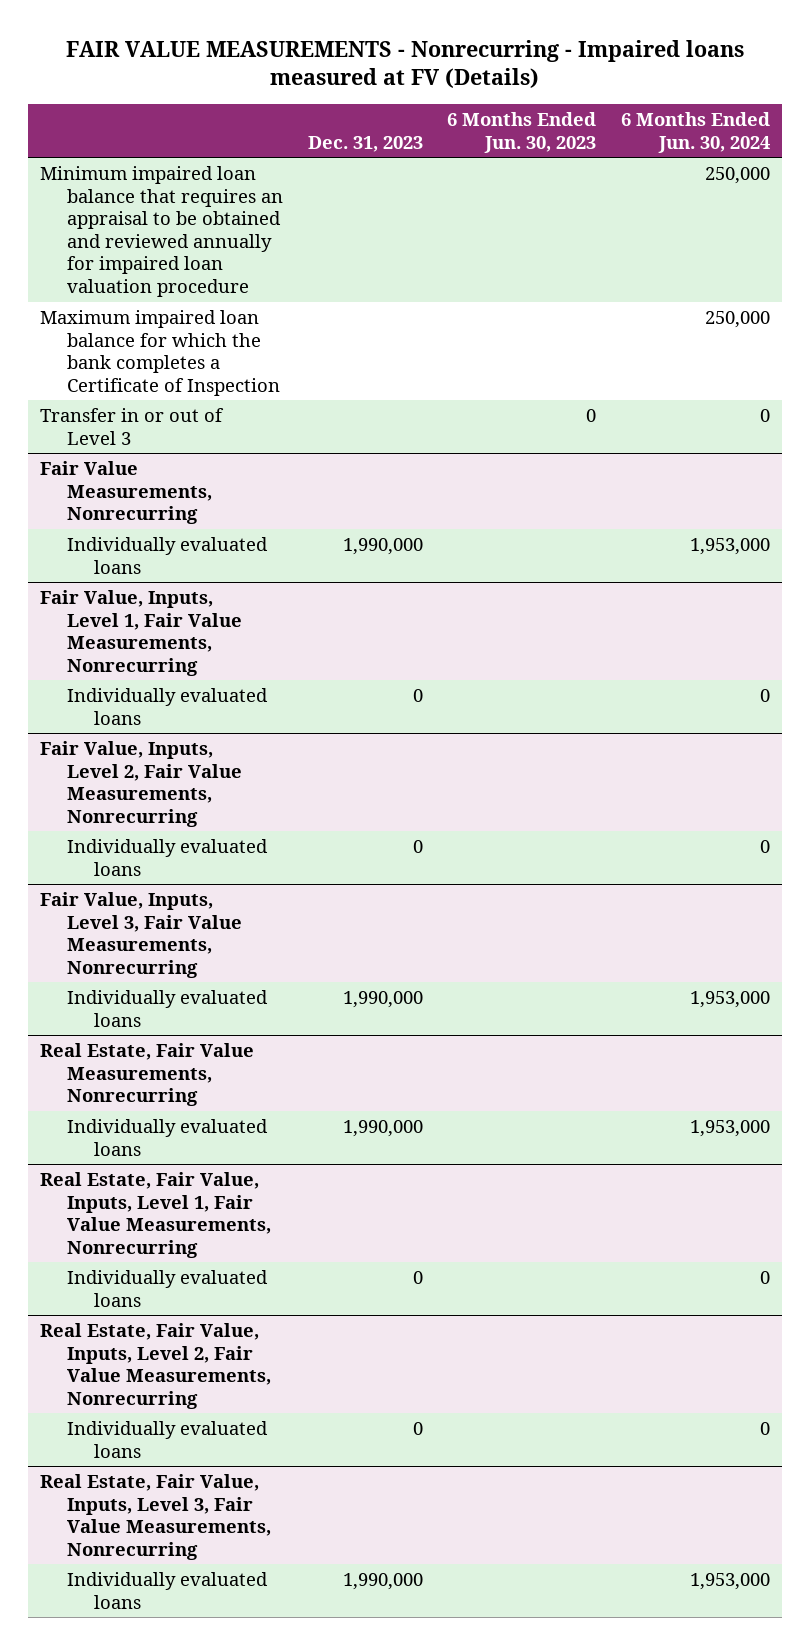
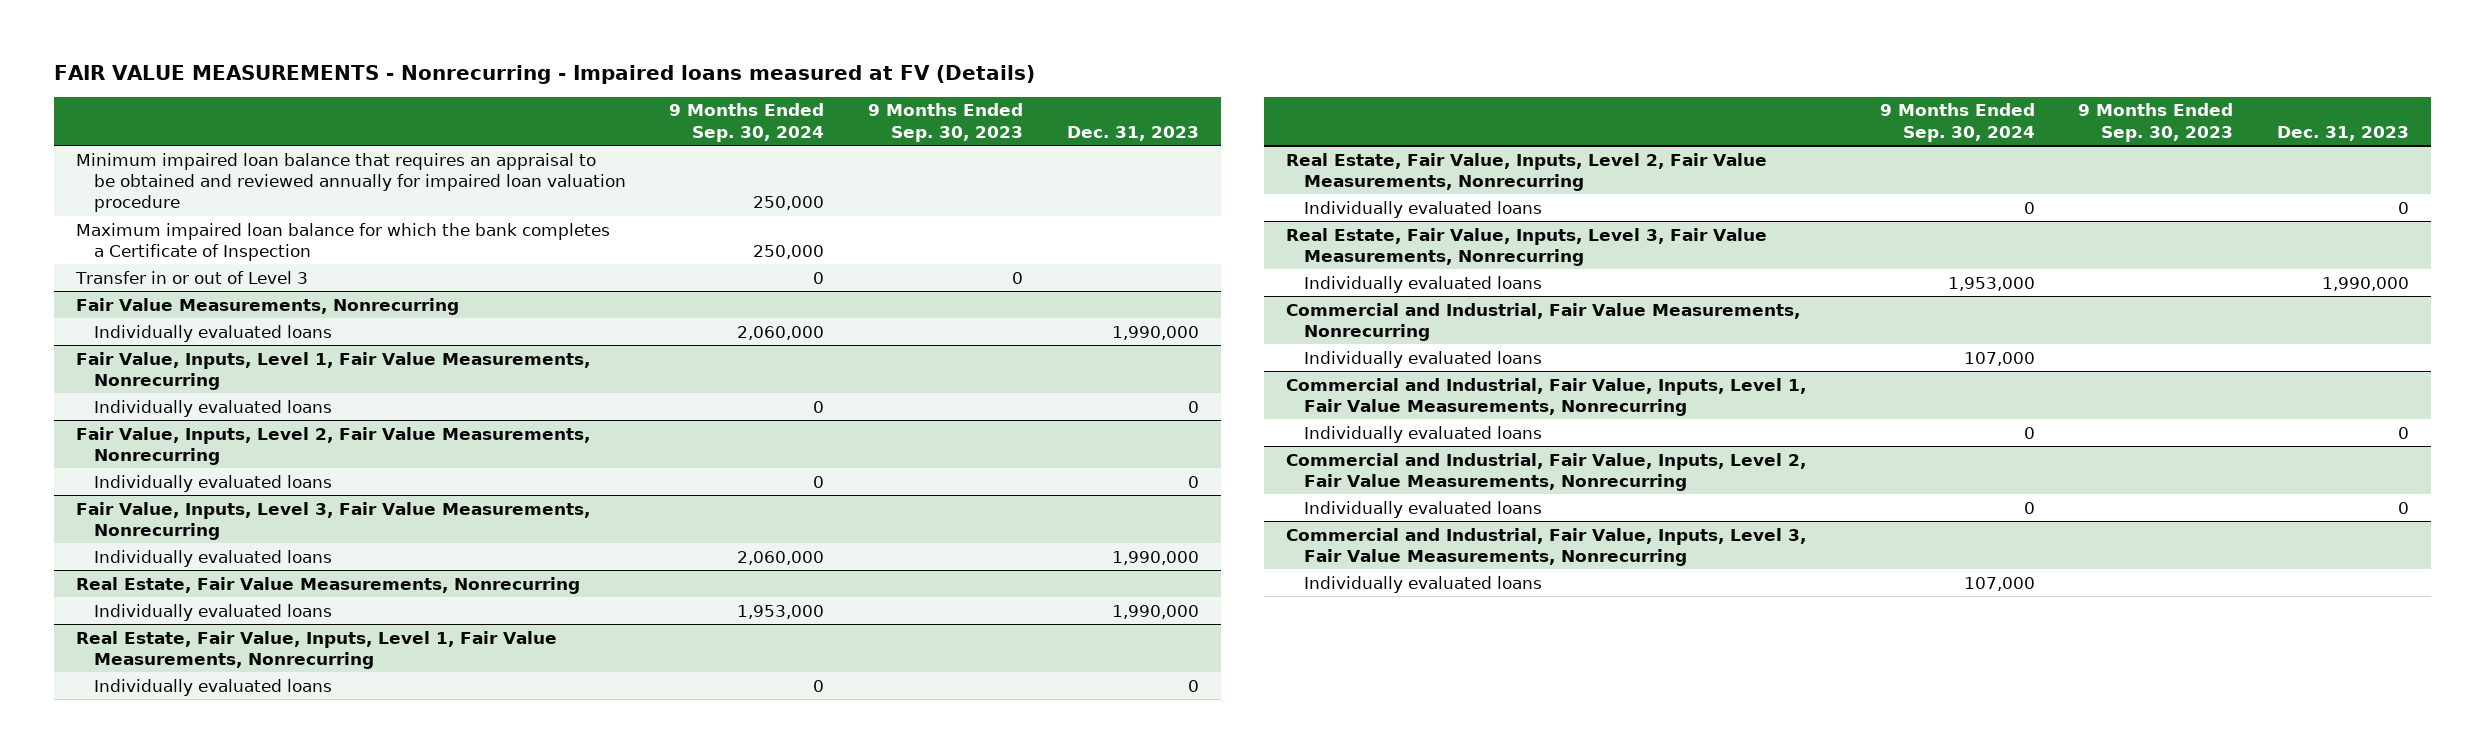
[447,112,597,153] 6 Months Ended Jun. 30, 2023 -> none
[620,112,770,153] 6 Months Ended Jun. 30, 2024 -> none
none -> [669,103,825,142] 9 Months Ended Sep. 30, 2024
none -> [868,103,1024,142] 9 Months Ended Sep. 30, 2023
none -> [1285,302,1800,341] Commercial and Industrial, Fair Value Measurements, Nonrecurring
none -> [1303,350,1542,368] Individually evaluated loans
none -> [1285,377,1806,416] Commercial and Industrial, Fair Value, Inputs, Level 1, Fair Value Measurements, Nonrecurring
none -> [1303,425,1542,443] Individually evaluated loans
none -> [1285,452,1806,491] Commercial and Industrial, Fair Value, Inputs, Level 2, Fair Value Measurements, Nonrecurring
none -> [1303,500,1542,518] Individually evaluated loans
none -> [1285,527,1806,566] Commercial and Industrial, Fair Value, Inputs, Level 3, Fair Value Measurements, Nonrecurring
none -> [1303,575,1542,593] Individually evaluated loans

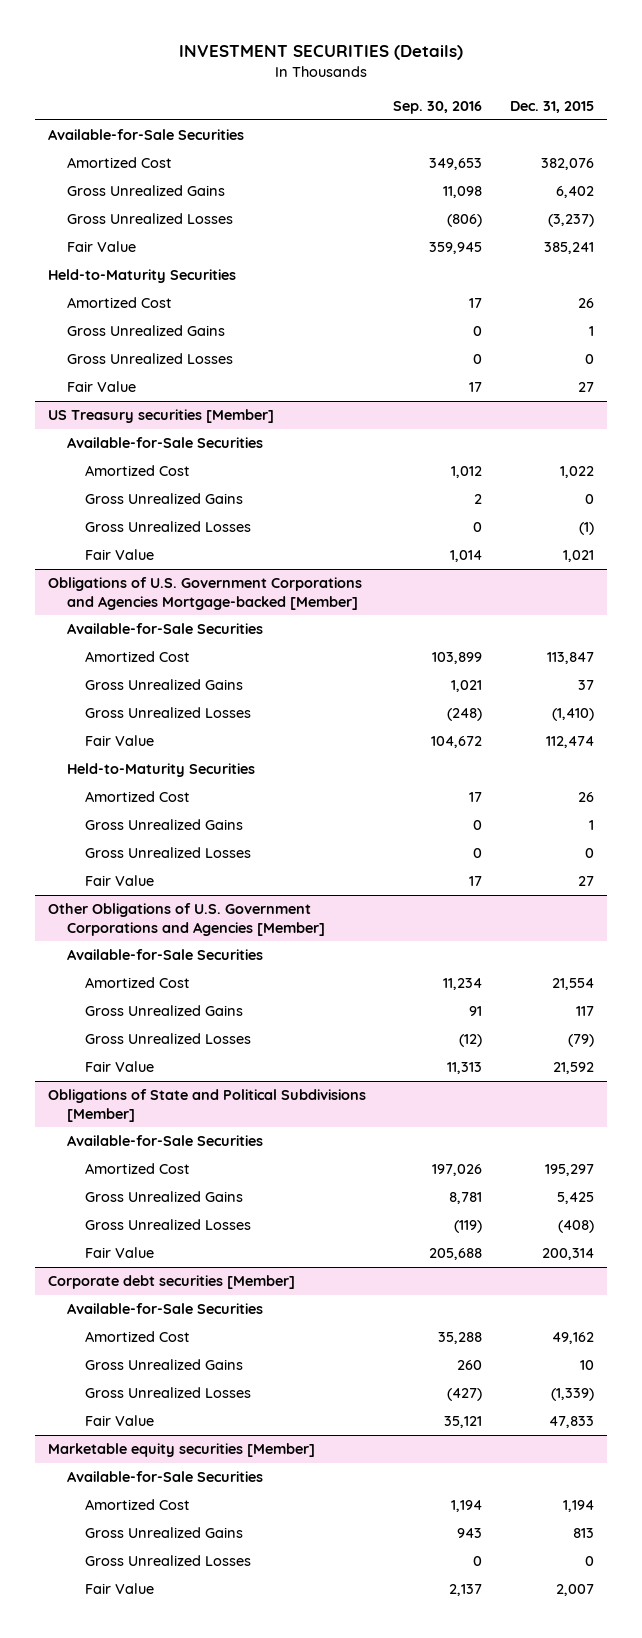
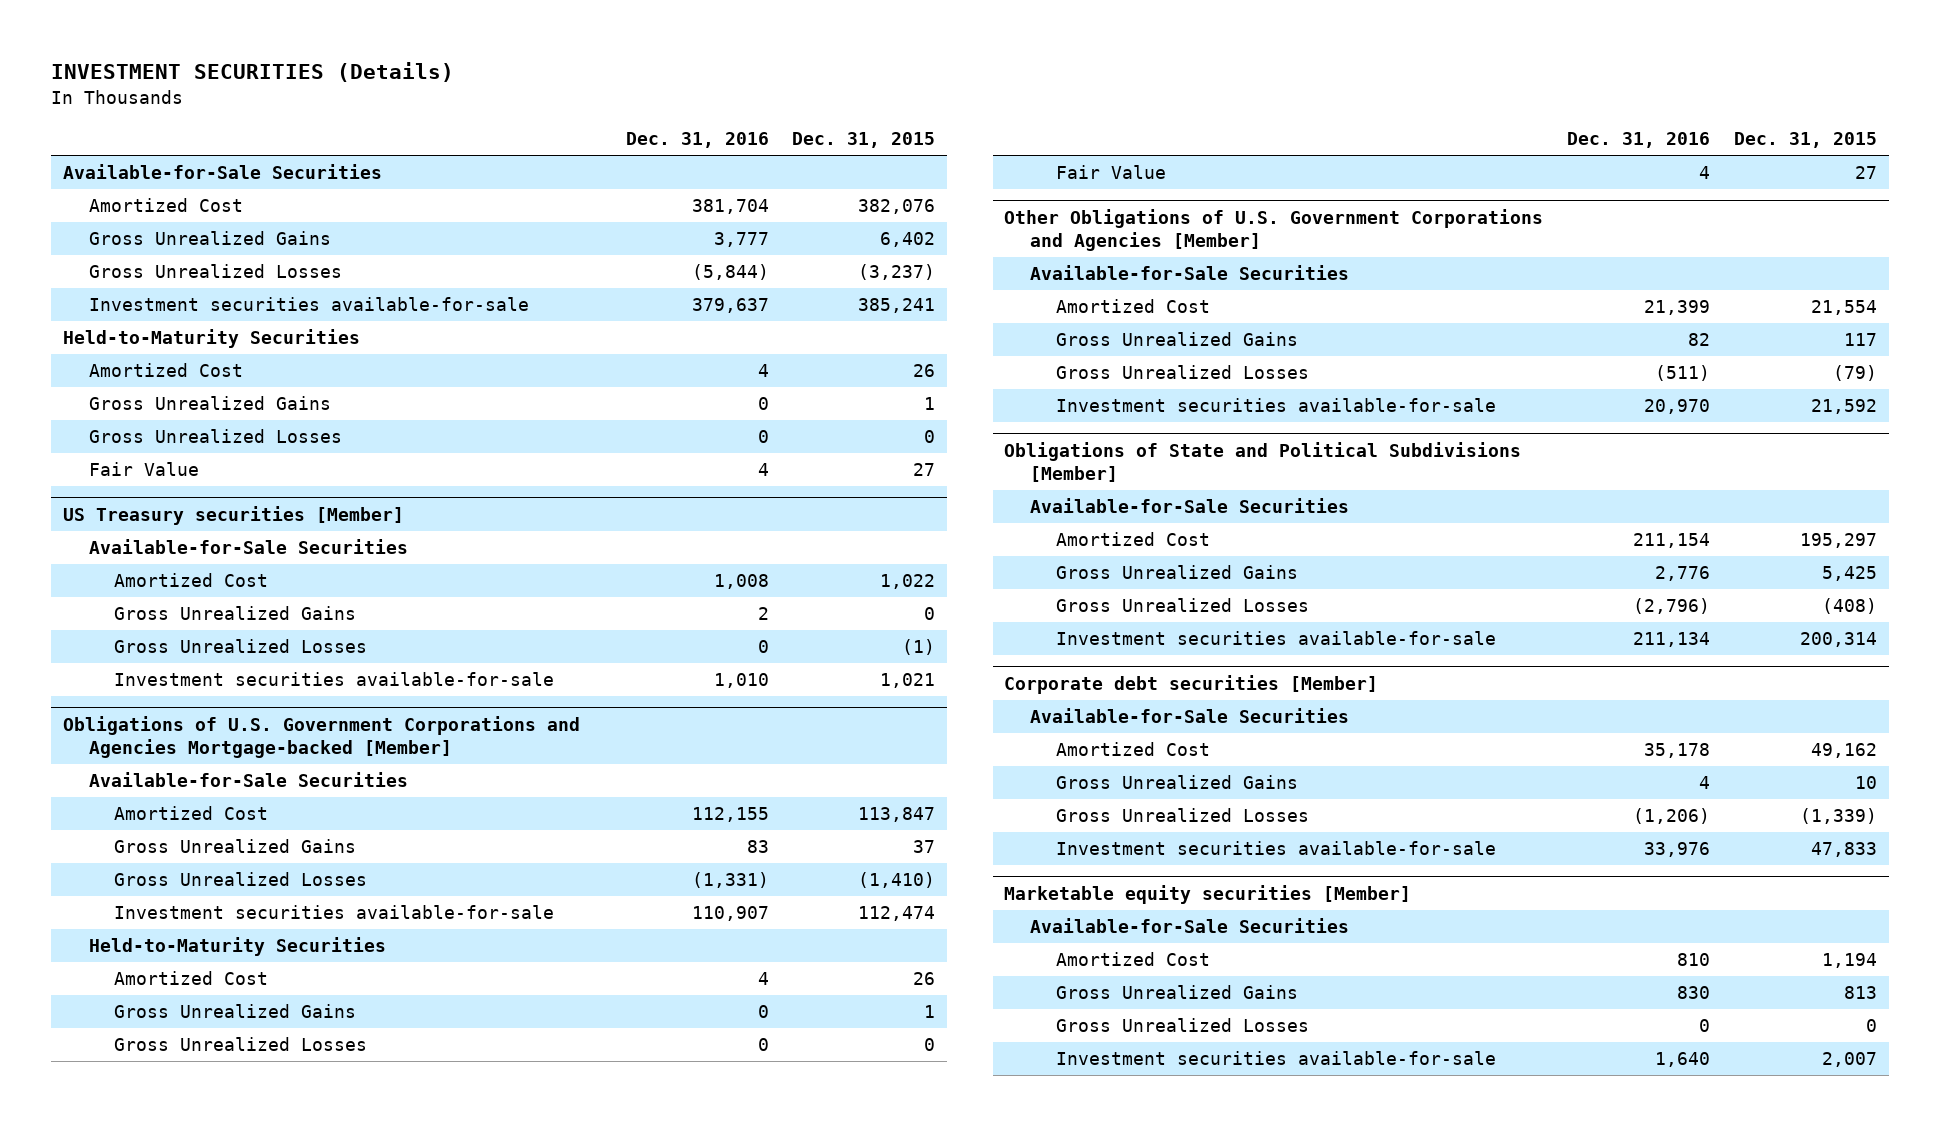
[393,100,483,114] Sep. 30, 2016 -> none
none -> [625,132,769,149] Dec. 31, 2016
[66,241,136,253] Fair Value -> [88,297,529,312] Investment securities available-for-sale
[85,549,155,561] Fair Value -> [114,672,555,687] Investment securities available-for-sale
[85,735,155,747] Fair Value -> [114,905,555,920] Investment securities available-for-sale
[85,1061,155,1073] Fair Value -> [1055,398,1496,413] Investment securities available-for-sale
[85,1247,155,1259] Fair Value -> [1055,631,1496,646] Investment securities available-for-sale
[85,1415,155,1427] Fair Value -> [1055,841,1496,856] Investment securities available-for-sale
[85,1583,155,1595] Fair Value -> [1055,1051,1496,1066] Investment securities available-for-sale

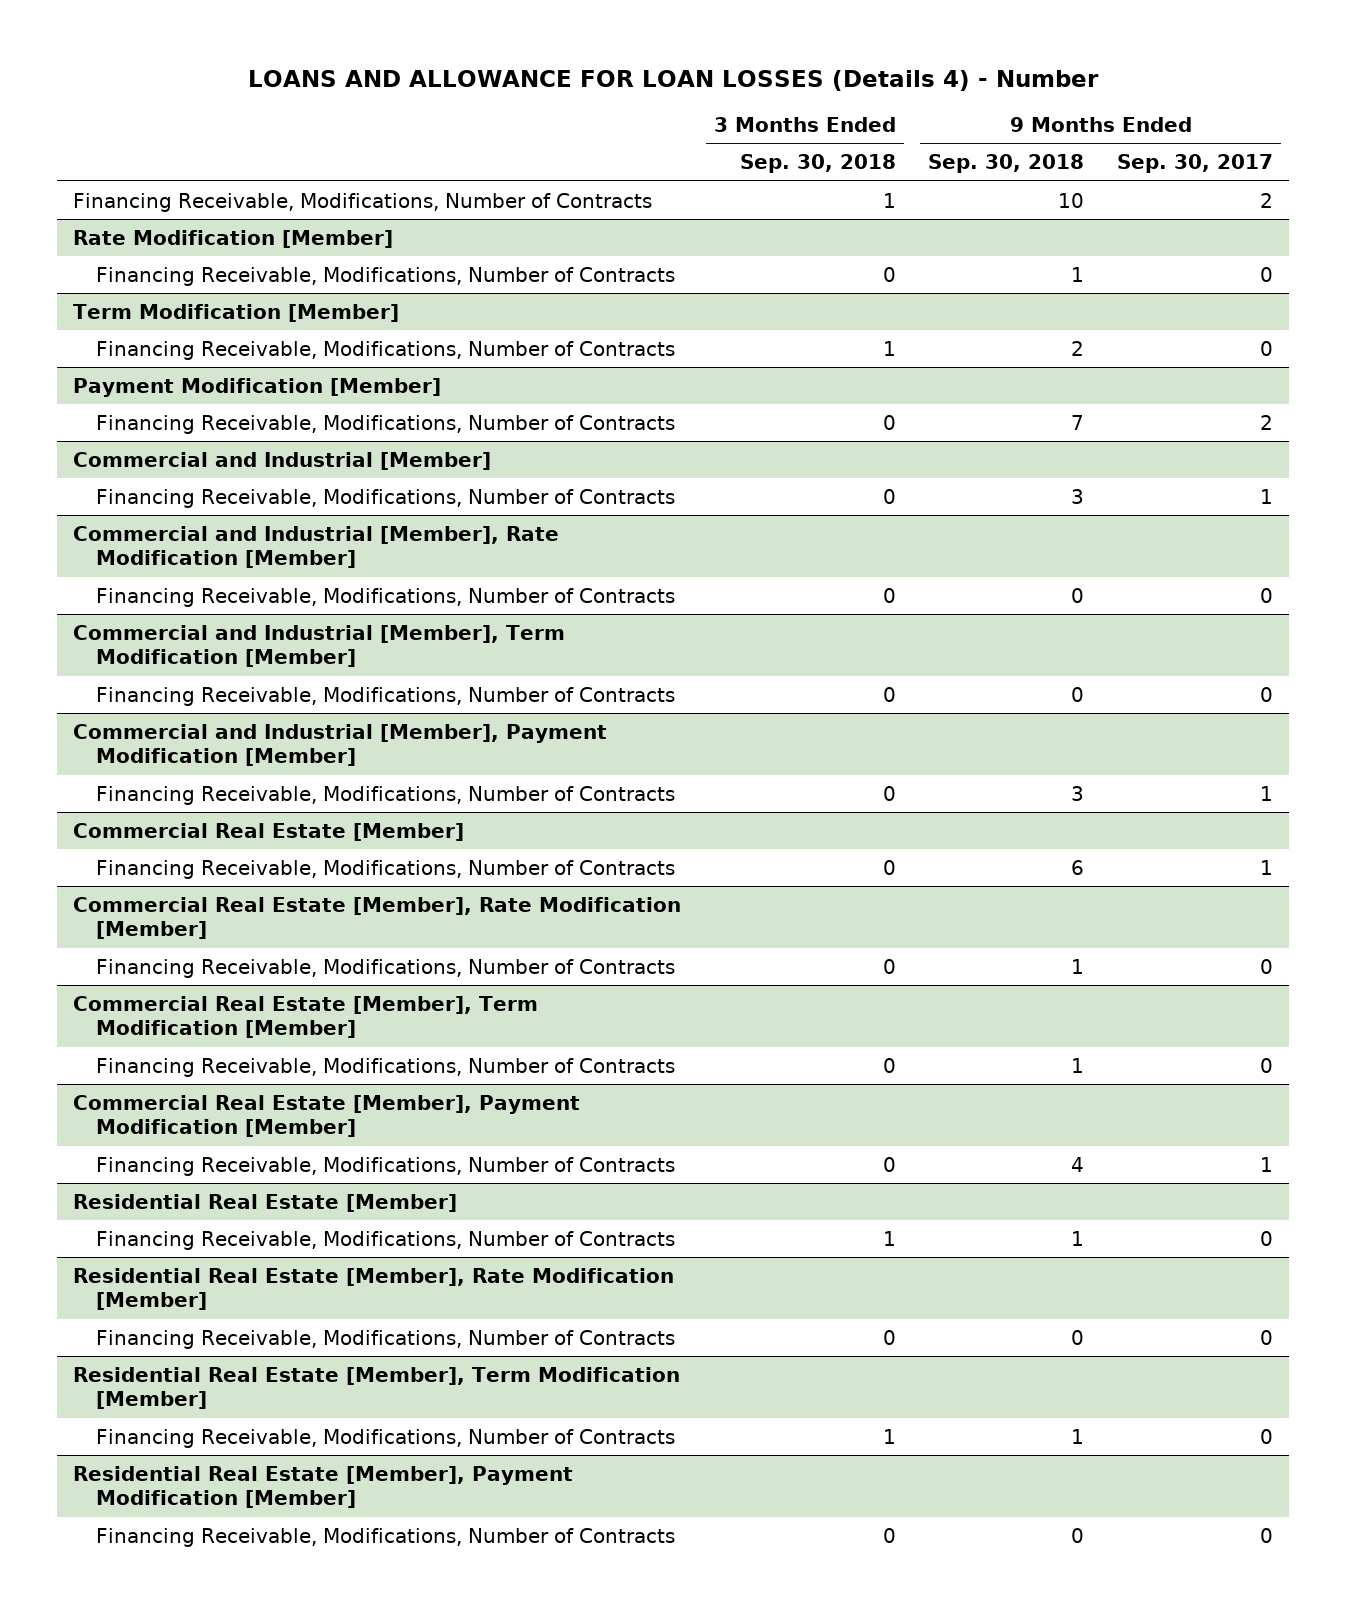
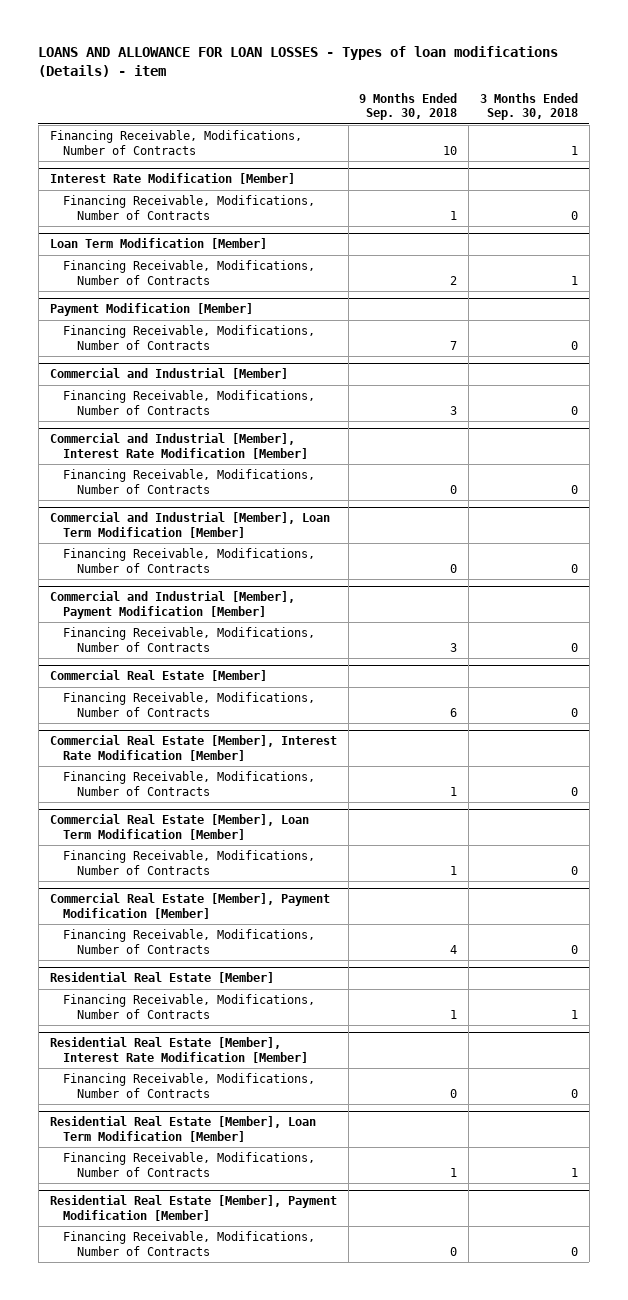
[248,70,1100,92] LOANS AND ALLOWANCE FOR LOAN LOSSES (Details 4) - Number -> [38,46,559,77] LOANS AND ALLOWANCE FOR LOAN LOSSES - Types of loan modifications (Details) - item
[1117,154,1274,174] Sep. 30, 2017 -> none
[73,229,394,248] Rate Modification [Member] -> [49,173,295,185] Interest Rate Modification [Member]
[73,303,400,322] Term Modification [Member] -> [49,238,267,250] Loan Term Modification [Member]
[73,525,560,569] Commercial and Industrial [Member], Rate Modification [Member] -> [49,433,309,459] Commercial and Industrial [Member], Interest Rate Modification [Member]
[73,624,566,668] Commercial and Industrial [Member], Term Modification [Member] -> [49,512,330,538] Commercial and Industrial [Member], Loan Term Modification [Member]
[73,896,682,940] Commercial Real Estate [Member], Rate Modification [Member] -> [49,735,337,761] Commercial Real Estate [Member], Interest Rate Modification [Member]
[73,995,539,1039] Commercial Real Estate [Member], Term Modification [Member] -> [49,814,309,840] Commercial Real Estate [Member], Loan Term Modification [Member]
[73,1267,675,1311] Residential Real Estate [Member], Rate Modification [Member] -> [49,1037,309,1063] Residential Real Estate [Member], Interest Rate Modification [Member]
[73,1366,681,1410] Residential Real Estate [Member], Term Modification [Member] -> [49,1116,316,1142] Residential Real Estate [Member], Loan Term Modification [Member]

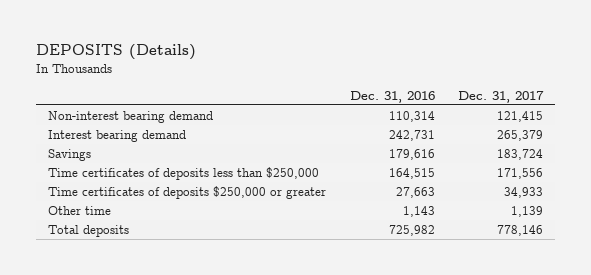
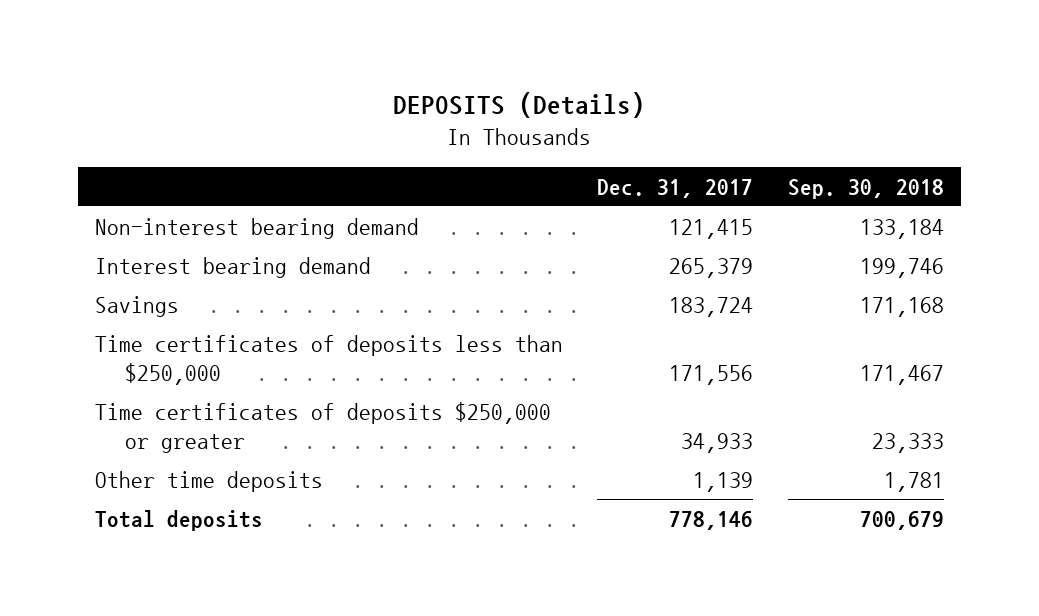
[349,90,435,103] Dec. 31, 2016 -> none
none -> [787,178,944,199] Sep. 30, 2018
[47,206,111,216] Other time -> [95,470,324,492] Other time deposits

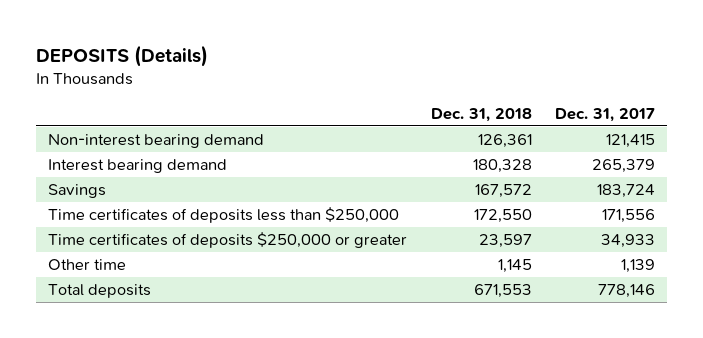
[787,178,944,199] Sep. 30, 2018 -> none
none -> [430,107,532,122] Dec. 31, 2018
[95,470,324,492] Other time deposits -> [47,259,126,271] Other time

